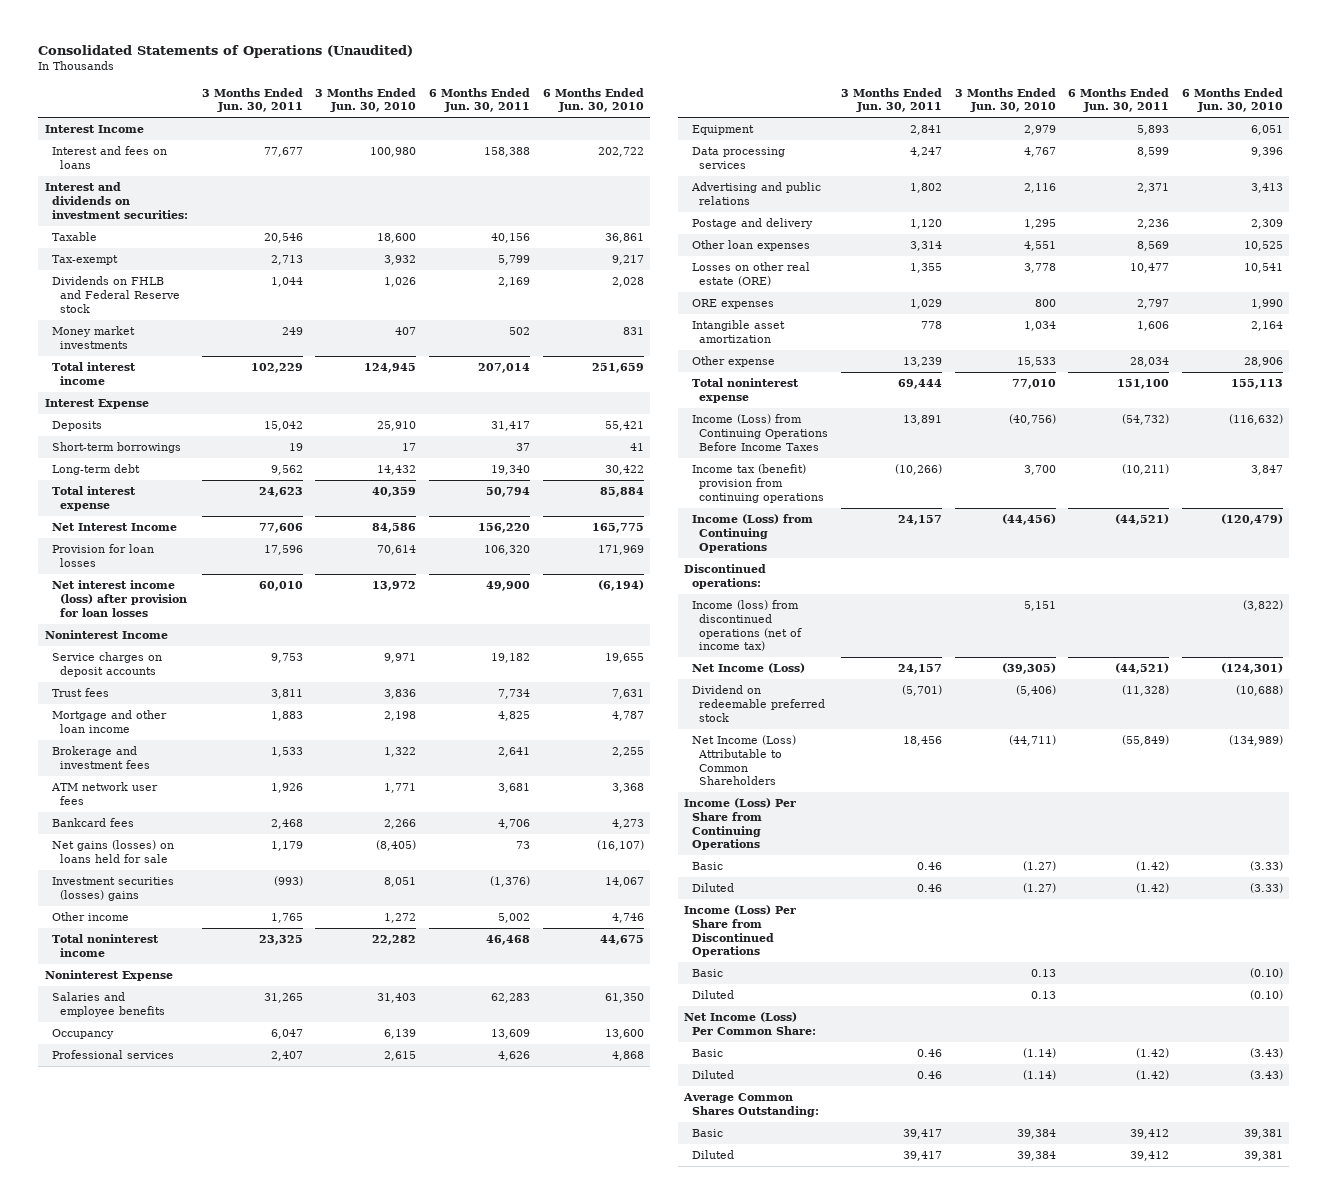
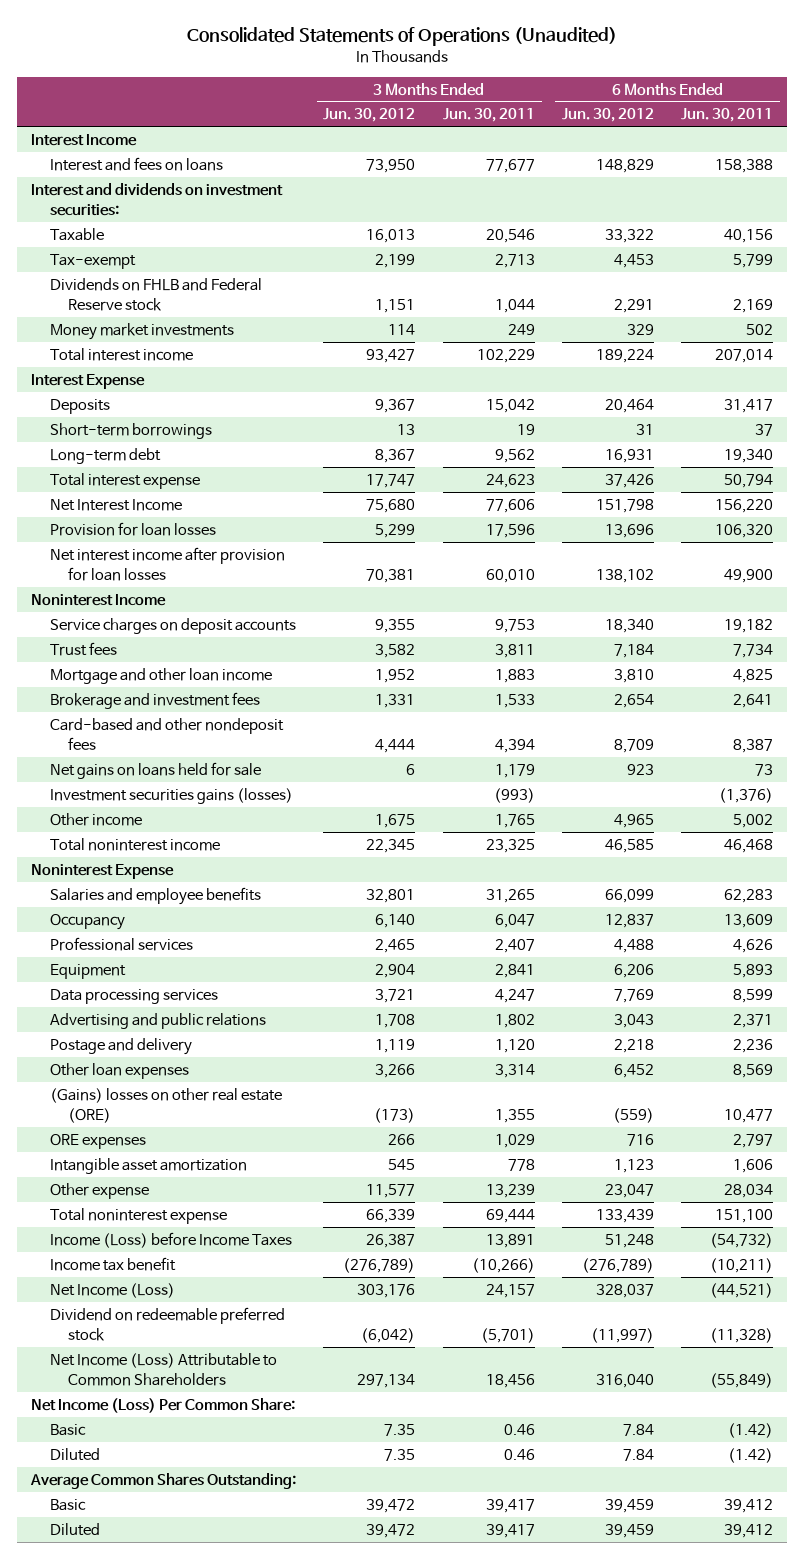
[315,87,417,113] 3 Months Ended Jun. 30, 2010 -> none
[542,87,644,113] 6 Months Ended Jun. 30, 2010 -> none
none -> [323,108,416,123] Jun. 30, 2012
none -> [562,108,655,123] Jun. 30, 2012
[52,580,188,617] Net interest income (loss) after provision for loan losses -> [49,546,285,581] Net interest income after provision for loan losses
[51,782,159,805] ATM network user fees -> none
[52,818,135,828] Bankcard fees -> none
none -> [49,717,284,750] Card-based and other nondeposit fees
[52,840,175,863] Net gains (losses) on loans held for sale -> [49,761,261,779] Net gains on loans held for sale
[52,877,175,901] Investment securities (losses) gains -> [49,787,293,804] Investment securities gains (losses)
[691,262,810,286] Losses on other real estate (ORE) -> [49,1087,282,1123] (Gains) losses on other real estate (ORE)
[691,514,813,553] Income (Loss) from Continuing Operations -> none
[683,564,766,589] Discontinued operations: -> none
[691,600,803,652] Income (loss) from discontinued operations (net of income tax) -> none
[691,414,829,451] Income (Loss) from Continuing Operations Before Income Taxes -> [49,1231,292,1248] Income (Loss) before Income Taxes
[691,464,825,503] Income tax (benefit) provision from continuing operations -> [49,1256,176,1271] Income tax benefit
[683,798,796,851] Income (Loss) Per Share from Continuing Operations -> none
[691,862,723,871] Basic -> none
[691,883,734,893] Diluted -> none
[683,905,796,958] Income (Loss) Per Share from Discontinued Operations -> none
[691,969,723,978] Basic -> none
[691,990,734,1000] Diluted -> none

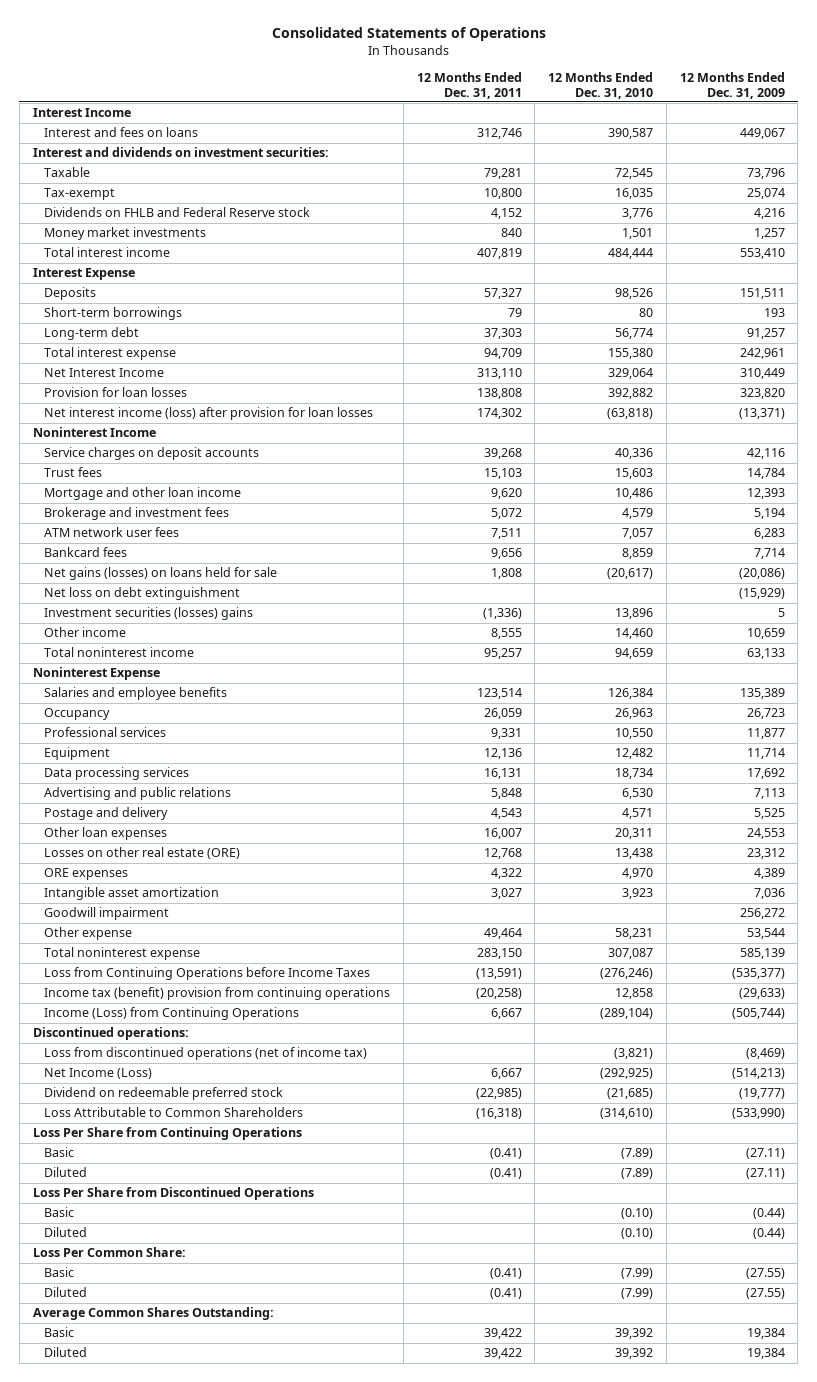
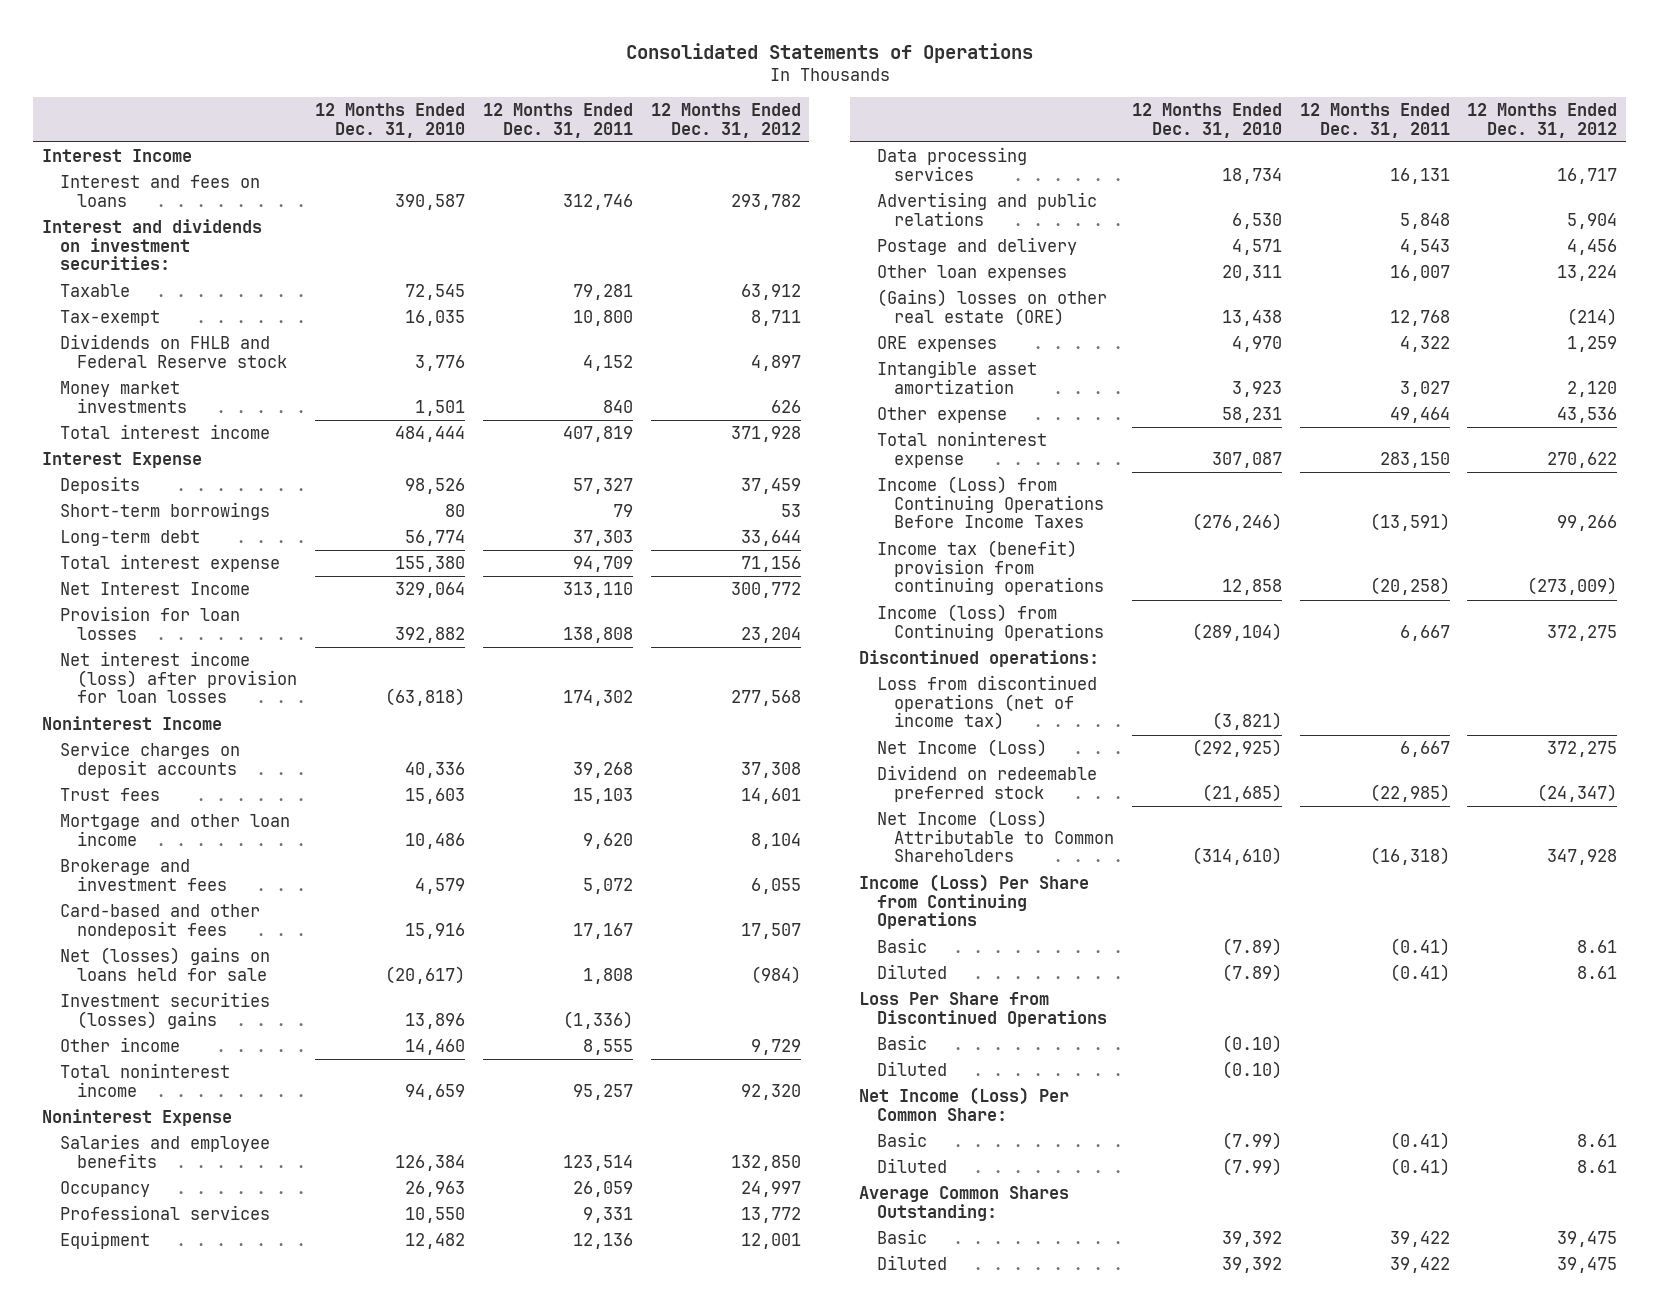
[679,71,785,99] 12 Months Ended Dec. 31, 2009 -> none
none -> [650,102,801,138] 12 Months Ended Dec. 31, 2012
[44,527,180,538] ATM network user fees -> none
[44,547,128,558] Bankcard fees -> none
[44,587,241,601] Net loss on debt extinguishment -> none
none -> [59,903,260,939] Card-based and other nondeposit fees
[44,567,278,581] Net gains (losses) on loans held for sale -> [59,946,270,981] Net (losses) gains on loans held for sale
[44,847,241,860] Losses on other real estate (ORE) -> [876,288,1107,326] (Gains) losses on other real estate (ORE)
[44,907,170,921] Goodwill impairment -> none
[44,967,371,981] Loss from Continuing Operations before Income Taxes -> [876,475,1105,529] Income (Loss) from Continuing Operations Before Income Taxes
[44,1007,300,1021] Income (Loss) from Continuing Operations -> [876,603,1105,641] Income (loss) from Continuing Operations
[44,1107,304,1118] Loss Attributable to Common Shareholders -> [876,809,1115,863] Net Income (Loss) Attributable to Common Shareholders
[32,1127,302,1141] Loss Per Share from Continuing Operations -> [858,873,1089,930] Income (Loss) Per Share from Continuing Operations
[32,1247,186,1258] Loss Per Common Share: -> [858,1086,1069,1121] Net Income (Loss) Per Common Share:

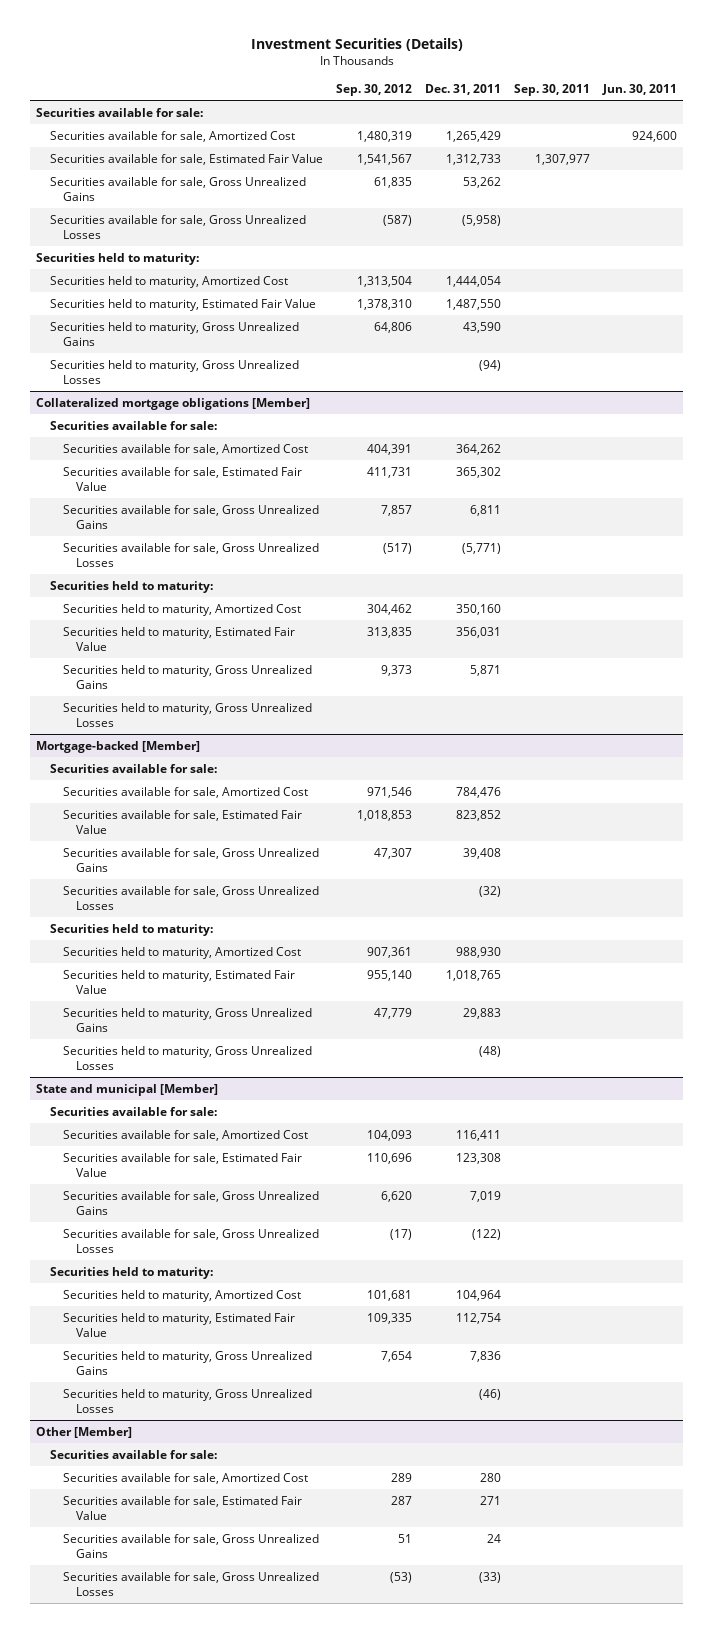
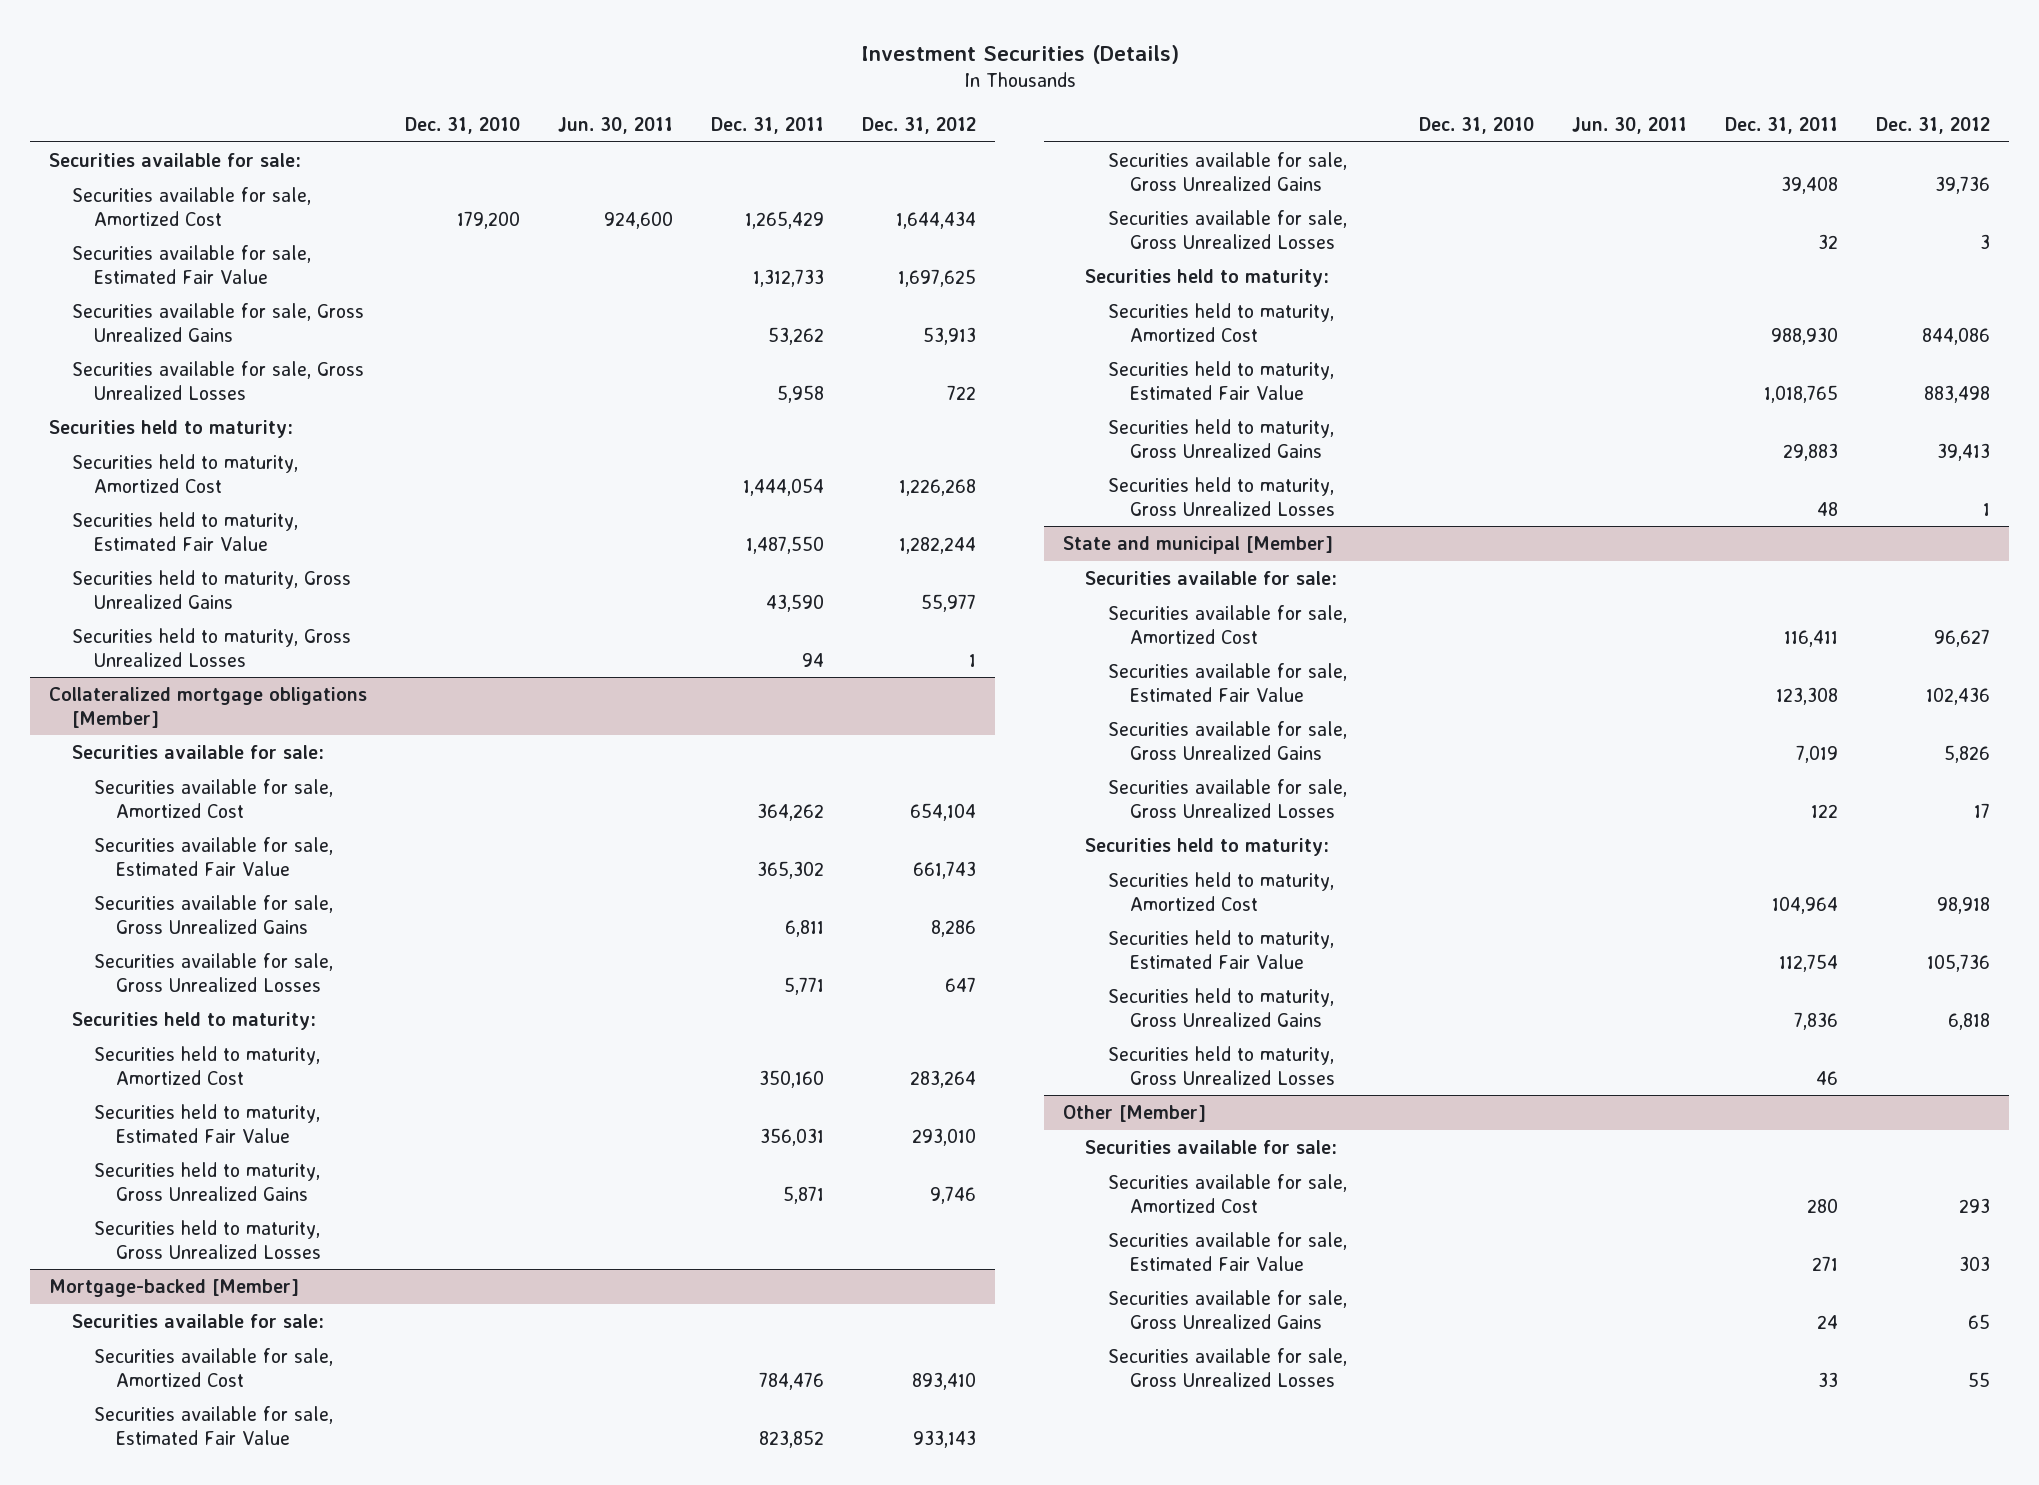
[335,84,412,97] Sep. 30, 2012 -> none
[513,84,590,97] Sep. 30, 2011 -> none
none -> [405,117,521,135] Dec. 31, 2010
none -> [861,117,976,135] Dec. 31, 2012
[461,214,501,226] (5,958) -> [777,384,825,403] 5,958
[478,359,501,371] (94) -> [802,652,825,667] 94
[461,542,501,554] (5,771) -> [784,976,825,995] 5,771
[478,885,501,897] (32) -> [1817,233,1838,249] 32
[478,1045,501,1057] (48) -> [1816,501,1838,516] 48
[471,1228,501,1240] (122) -> [1810,803,1838,818] 122
[478,1388,501,1400] (46) -> [1815,1070,1838,1085] 46
[478,1571,501,1583] (33) -> [1817,1371,1838,1387] 33

